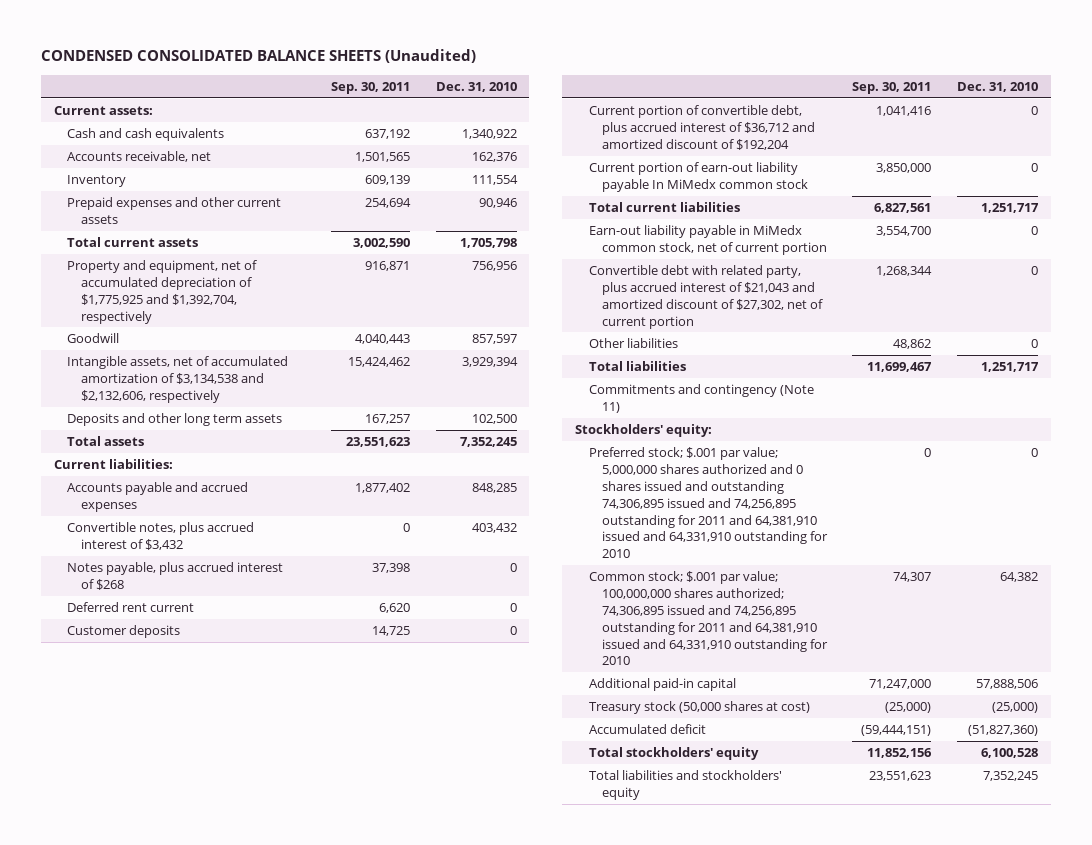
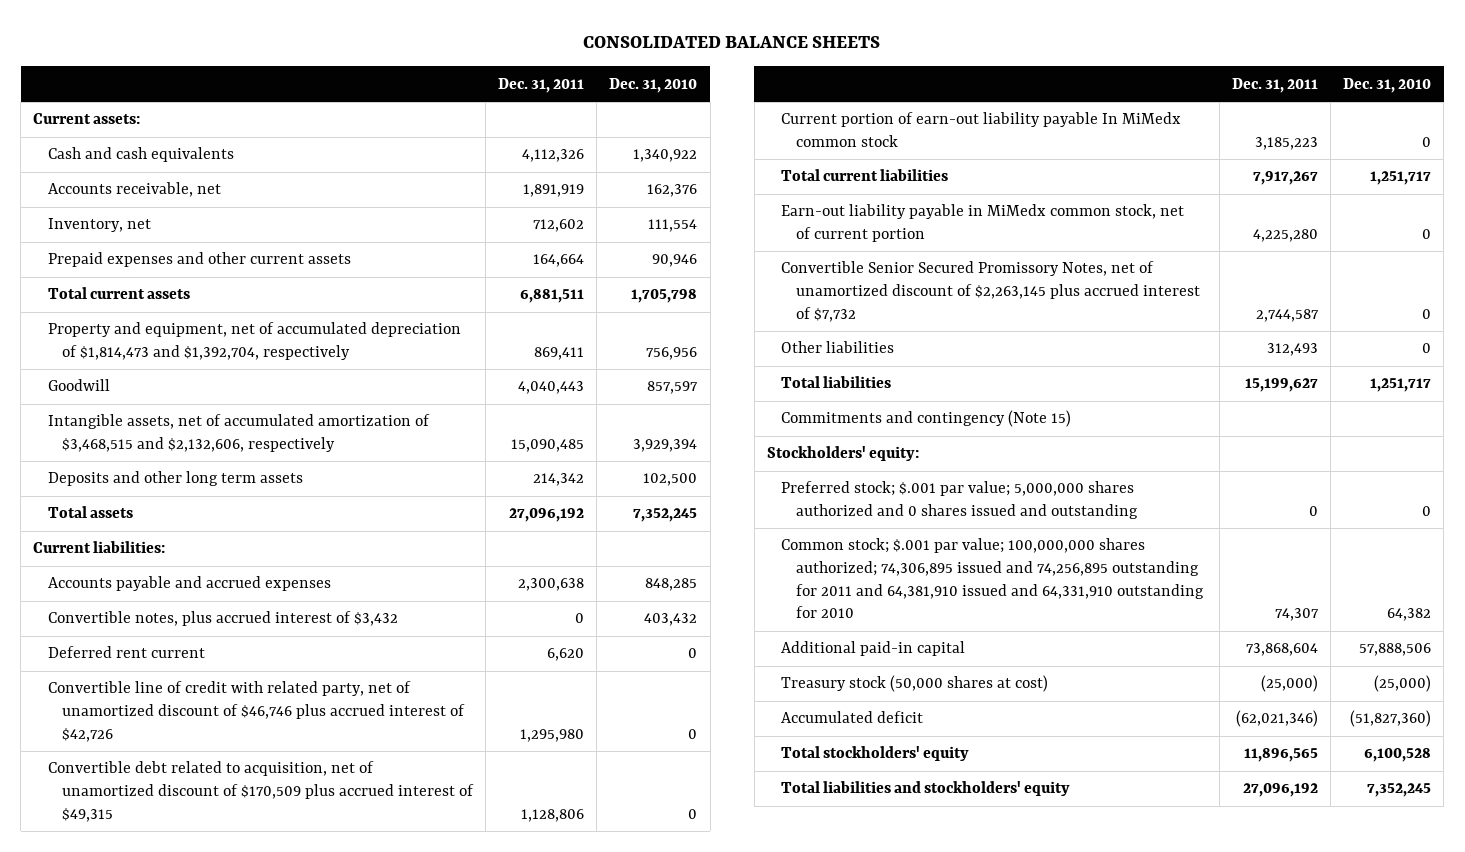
[40,49,476,64] CONDENSED CONSOLIDATED BALANCE SHEETS (Unaudited) -> [583,36,881,49] CONSOLIDATED BALANCE SHEETS
[331,81,411,94] Sep. 30, 2011 -> none
none -> [498,77,585,93] Dec. 31, 2011
[67,175,127,188] Inventory -> [47,218,151,233] Inventory, net
[67,260,258,324] Property and equipment, net of accumulated depreciation of $1,775,925 and $1,392,704, respectively -> [47,322,461,361] Property and equipment, net of accumulated depreciation of $1,814,473 and $1,392,704, respectively
[67,356,289,403] Intangible assets, net of accumulated amortization of $3,134,538 and $2,132,606, respectively -> [47,414,430,453] Intangible assets, net of accumulated amortization of $3,468,515 and $2,132,606, respectively
[67,562,284,591] Notes payable, plus accrued interest of $268 -> none
[67,625,181,639] Customer deposits -> none
[588,105,815,150] Current portion of convertible debt, plus accrued interest of $36,712 and amortized discount of $192,204 -> none
none -> [47,681,466,742] Convertible line of credit with related party, net of unamortized discount of $46,746 plus accrued interest of $42,726
none -> [47,761,475,822] Convertible debt related to acquisition, net of unamortized discount of $170,509 plus accrued interest of $49,315
[588,265,823,329] Convertible debt with related party, plus accrued interest of $21,043 and amortized discount of $27,302, net of current portion -> none
none -> [781,261,1200,322] Convertible Senior Secured Promissory Notes, net of unamortized discount of $2,263,145 plus accrued interest of $7,732
[588,384,814,414] Commitments and contingency (Note 11) -> [781,410,1072,428] Commitments and contingency (Note 15)
[588,447,828,559] Preferred stock; $.001 par value; 5,000,000 shares authorized and 0 shares issued and outstanding 74,306,895 issued and 74,256,895 outstanding for 2011 and 64,381,910 issued and 64,331,910 outstanding for 2010 -> [781,481,1138,520] Preferred stock; $.001 par value; 5,000,000 shares authorized and 0 shares issued and outstanding

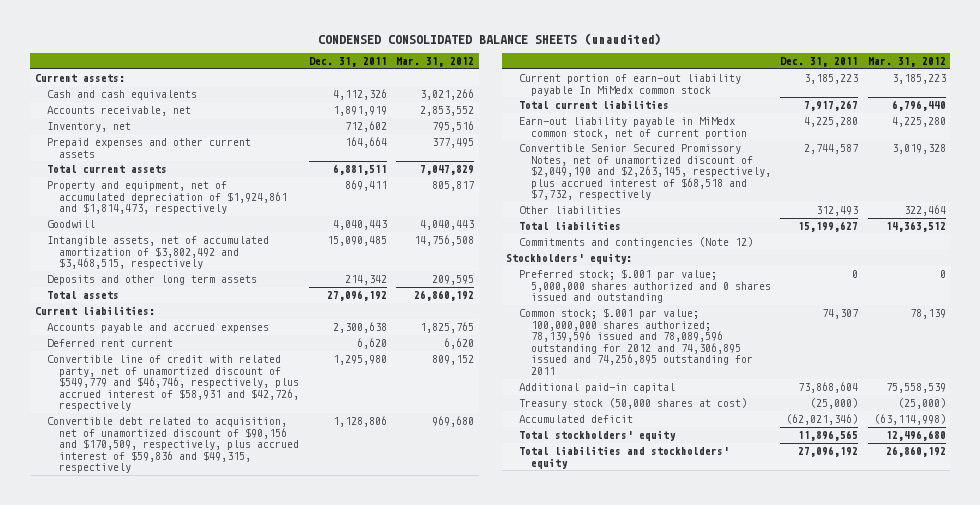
[583,36,881,49] CONSOLIDATED BALANCE SHEETS -> [318,32,662,45] CONDENSED CONSOLIDATED BALANCE SHEETS (unaudited)
[609,77,698,93] Dec. 31, 2010 -> none
none -> [396,57,475,68] Mar. 31, 2012
[47,322,461,361] Property and equipment, net of accumulated depreciation of $1,814,473 and $1,392,704, respectively -> [47,181,288,215] Property and equipment, net of accumulated depreciation of $1,924,861 and $1,814,473, respectively
[47,414,430,453] Intangible assets, net of accumulated amortization of $3,468,515 and $2,132,606, respectively -> [47,236,270,270] Intangible assets, net of accumulated amortization of $3,802,492 and $3,468,515, respectively
[47,611,398,627] Convertible notes, plus accrued interest of $3,432 -> none
[47,681,466,742] Convertible line of credit with related party, net of unamortized discount of $46,746 plus accrued interest of $42,726 -> [47,355,300,412] Convertible line of credit with related party, net of unamortized discount of $549,779 and $46,746, respectively, plus accrued interest of $58,931 and $42,726, respectively
[47,761,475,822] Convertible debt related to acquisition, net of unamortized discount of $170,509 plus accrued interest of $49,315 -> [47,417,300,474] Convertible debt related to acquisition, net of unamortized discount of $90,156 and $170,509, respectively, plus accrued interest of $59,836 and $49,315, respectively
[781,261,1200,322] Convertible Senior Secured Promissory Notes, net of unamortized discount of $2,263,145 plus accrued interest of $7,732 -> [518,144,771,201] Convertible Senior Secured Promissory Notes, net of unamortized discount of $2,049,190 and $2,263,145, respectively, plus accrued interest of $68,518 and $7,732, respectively
[781,410,1072,428] Commitments and contingency (Note 15) -> [518,237,753,249] Commitments and contingencies (Note 12)
[781,538,1204,619] Common stock; $.001 par value; 100,000,000 shares authorized; 74,306,895 issued and 74,256,895 outstanding for 2011 and 64,381,910 issued and 64,331,910 outstanding for 2010 -> [518,308,753,376] Common stock; $.001 par value; 100,000,000 shares authorized; 78,139,596 issued and 78,089,596 outstanding for 2012 and 74,306,895 issued and 74,256,895 outstanding for 2011

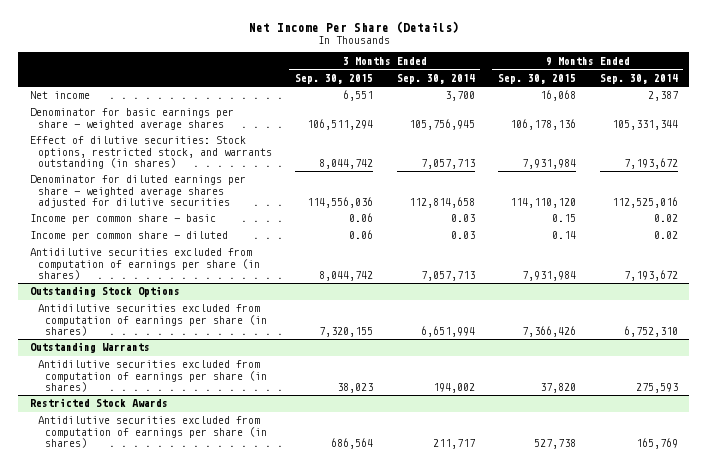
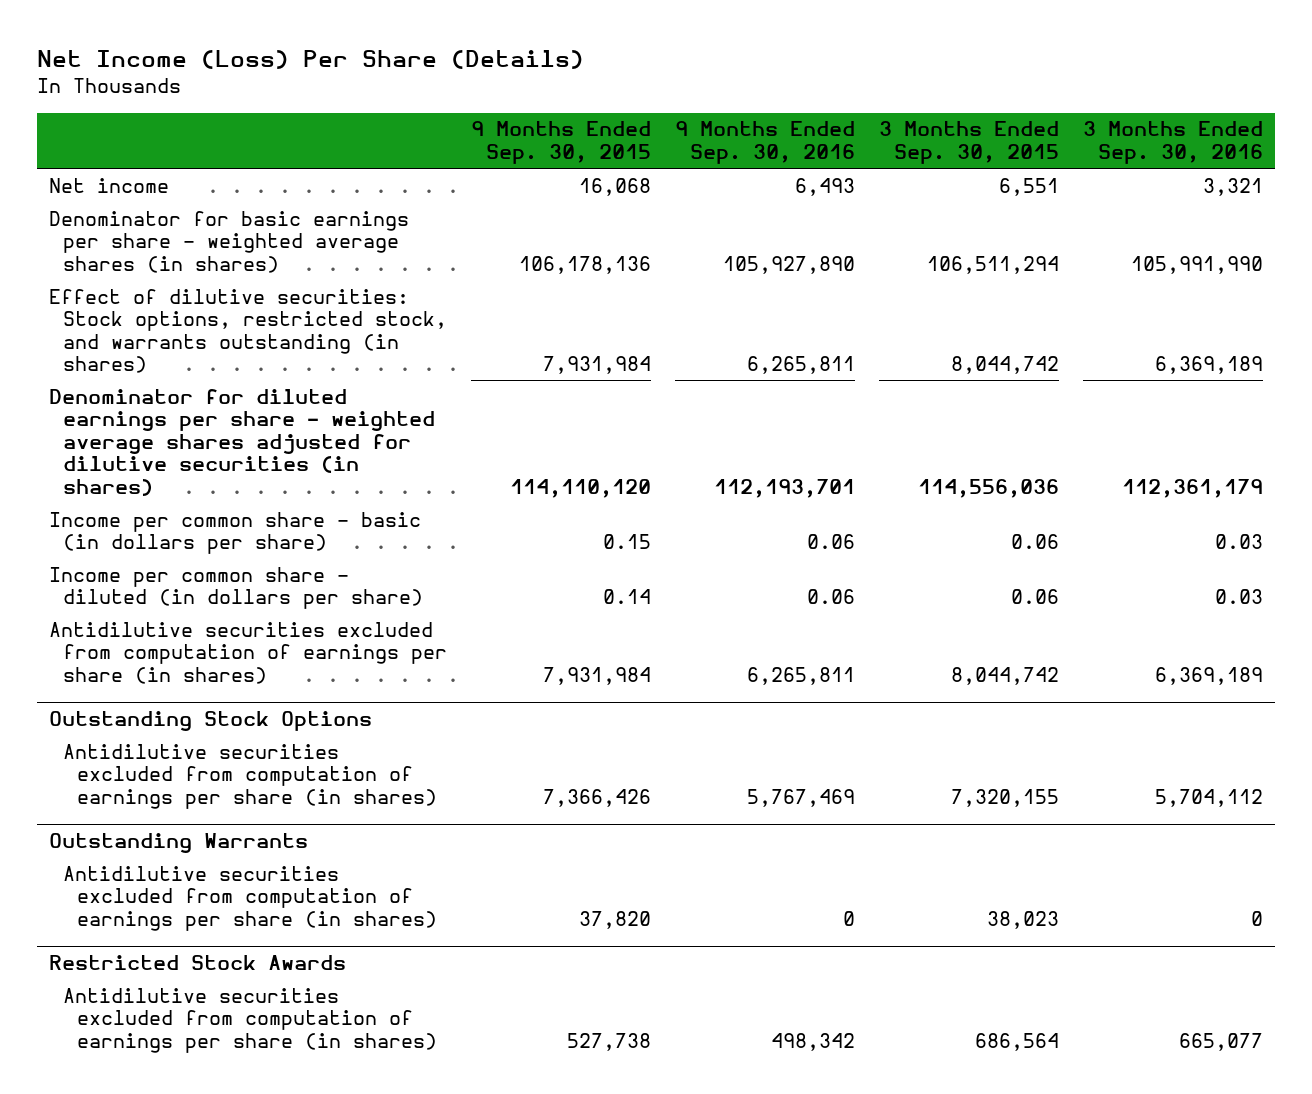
[248,20,459,33] Net Income Per Share (Details) -> [37,50,585,70] Net Income (Loss) Per Share (Details)
[396,73,475,84] Sep. 30, 2014 -> none
[599,73,678,84] Sep. 30, 2014 -> none
none -> [674,121,855,164] 9 Months Ended Sep. 30, 2016
none -> [1082,121,1263,164] 3 Months Ended Sep. 30, 2016
[29,108,234,130] Denominator for basic earnings per share - weighted average shares -> [49,210,410,273] Denominator for basic earnings per share - weighted average shares (in shares)
[29,175,246,208] Denominator for diluted earnings per share - weighted average shares adjusted for dilutive securities -> [49,388,436,496] Denominator for diluted earnings per share - weighted average shares adjusted for dilutive securities (in shares)
[29,214,216,225] Income per common share - basic -> [49,511,422,555] Income per common share - basic (in dollars per share)
[29,231,228,242] Income per common share - diluted -> [49,566,424,610] Income per common share - diluted (in dollars per share)

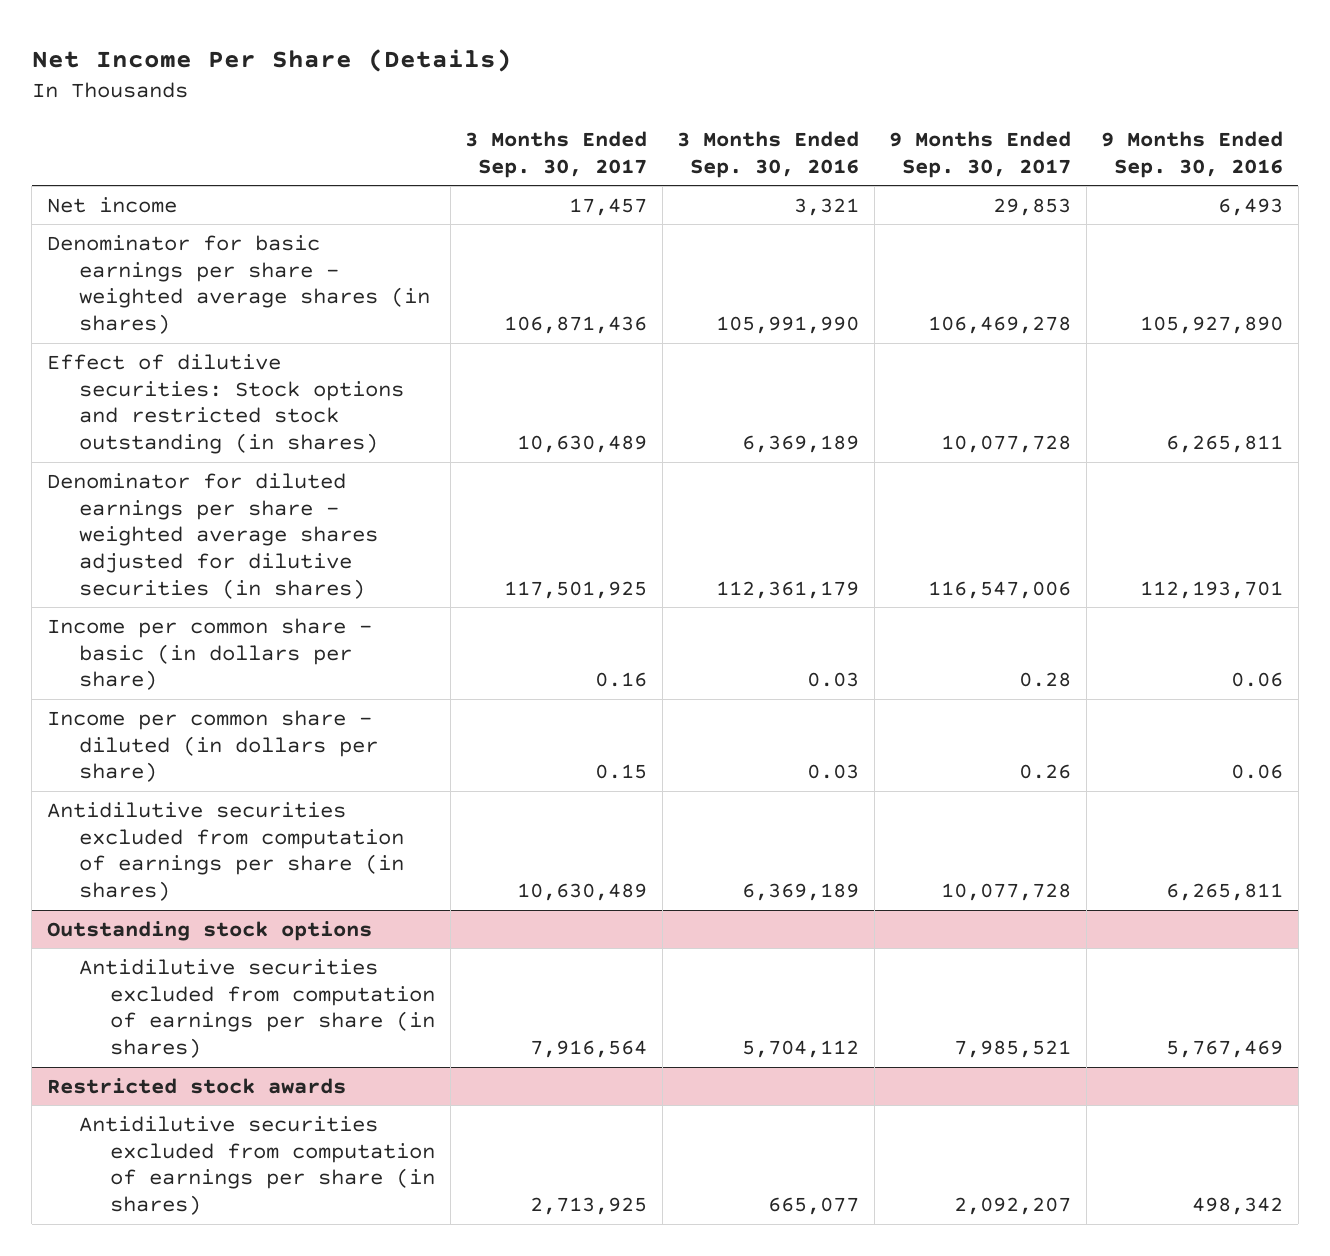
[37,50,585,70] Net Income (Loss) Per Share (Details) -> [31,48,512,72] Net Income Per Share (Details)
[471,121,652,164] 9 Months Ended Sep. 30, 2015 -> none
[878,121,1059,164] 3 Months Ended Sep. 30, 2015 -> none
none -> [465,130,648,178] 3 Months Ended Sep. 30, 2017
none -> [889,130,1072,178] 9 Months Ended Sep. 30, 2017
[49,288,448,374] Effect of dilutive securities: Stock options, restricted stock, and warrants outstanding (in shares) -> [46,353,404,455] Effect of dilutive securities: Stock options and restricted stock outstanding (in shares)
[49,711,373,732] Outstanding Stock Options -> [46,920,372,941] Outstanding stock options
[49,833,309,854] Outstanding Warrants -> none
[63,865,437,931] Antidilutive securities excluded from computation of earnings per share (in shares) -> none
[49,955,347,971] Restricted Stock Awards -> [46,1077,346,1094] Restricted stock awards

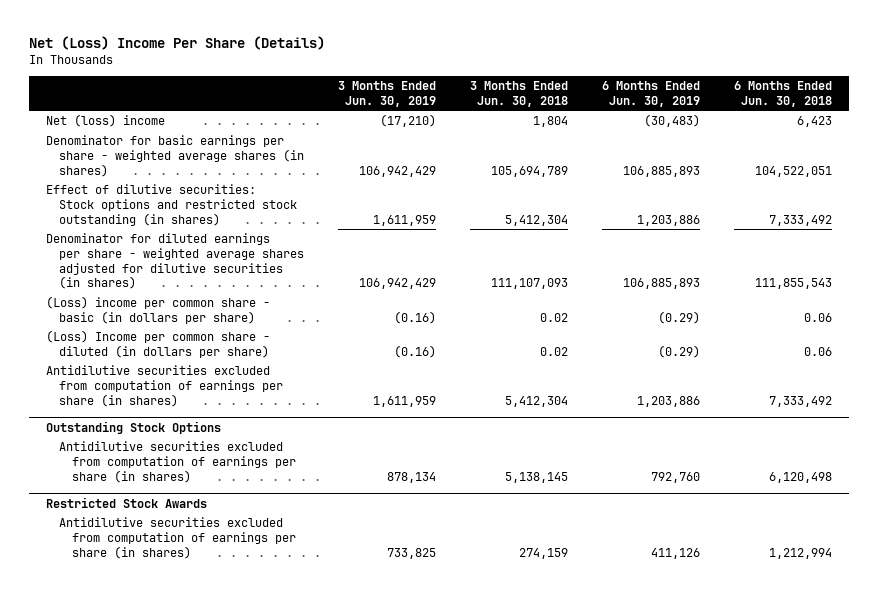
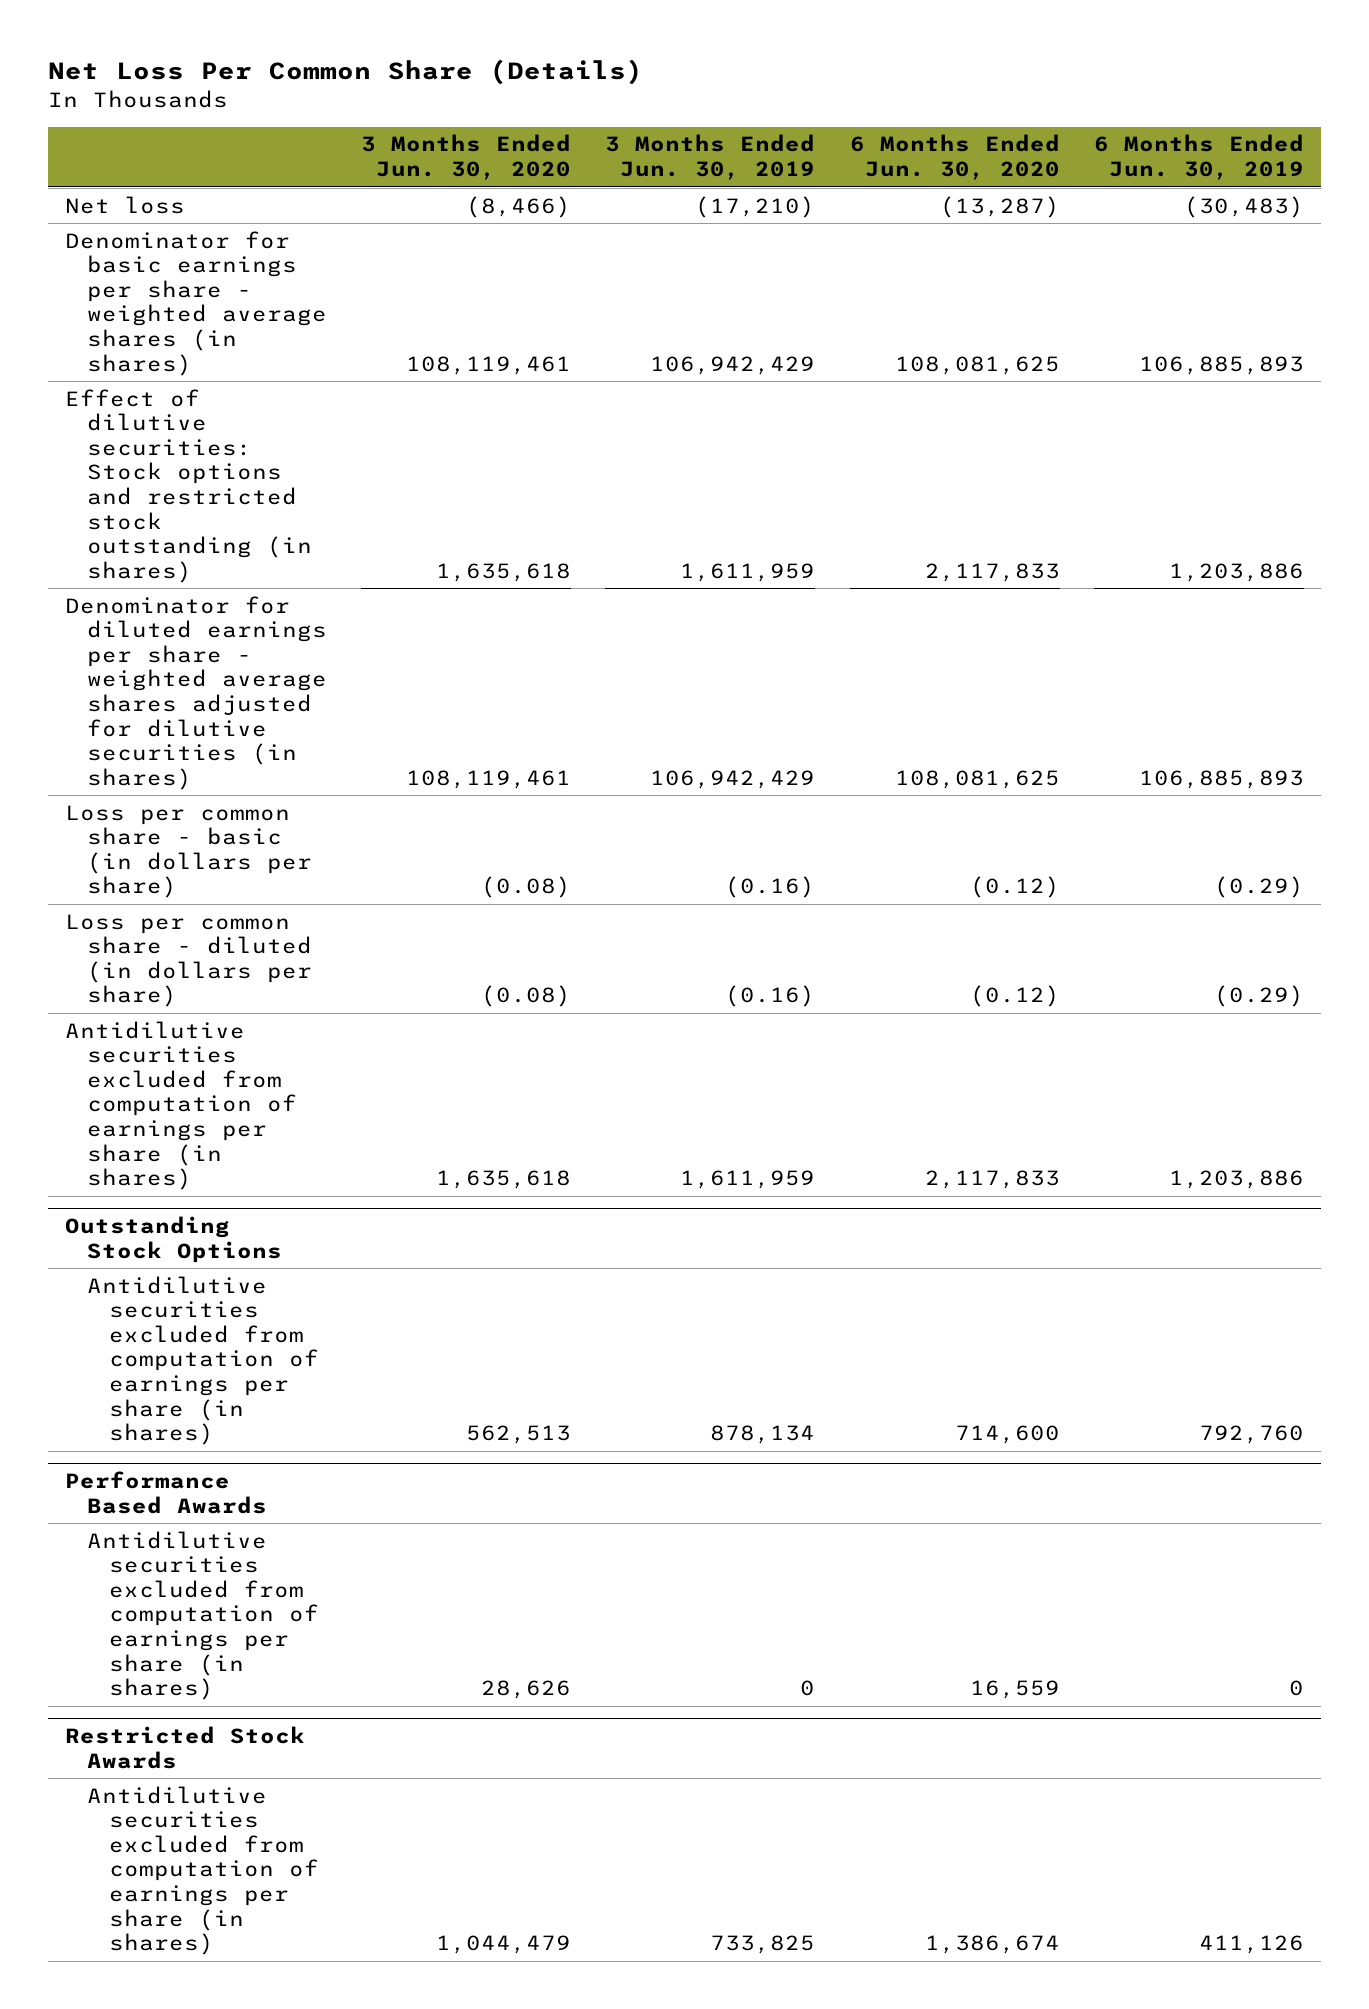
[28,35,325,50] Net (Loss) Income Per Share (Details) -> [47,59,643,86] Net Loss Per Common Share (Details)
[470,81,569,108] 3 Months Ended Jun. 30, 2018 -> none
[734,81,833,108] 6 Months Ended Jun. 30, 2018 -> none
none -> [361,134,572,181] 3 Months Ended Jun. 30, 2020
none -> [849,134,1060,181] 6 Months Ended Jun. 30, 2020
[45,114,165,128] Net (loss) income -> [64,195,185,214] Net loss
[45,296,270,324] (Loss) income per common share - basic (in dollars per share) -> [64,804,313,899] Loss per common share - basic (in dollars per share)
[45,330,270,358] (Loss) Income per common share - diluted (in dollars per share) -> [64,913,313,1008] Loss per common share - diluted (in dollars per share)
none -> [64,1470,268,1514] Performance Based Awards
none -> [87,1530,320,1701] Antidilutive securities excluded from computation of earnings per share (in shares)

